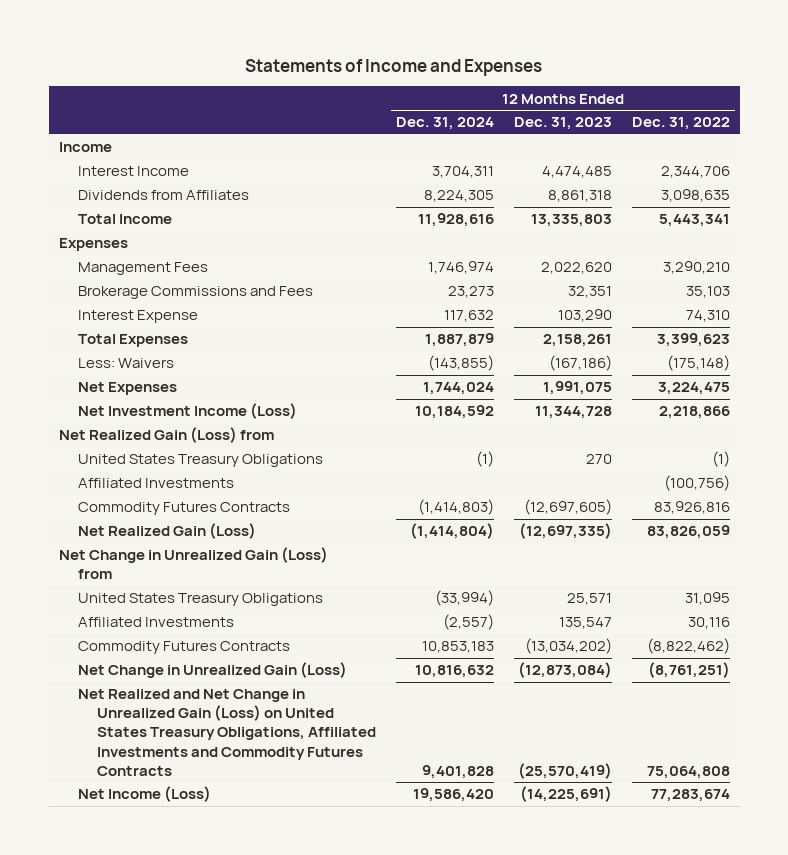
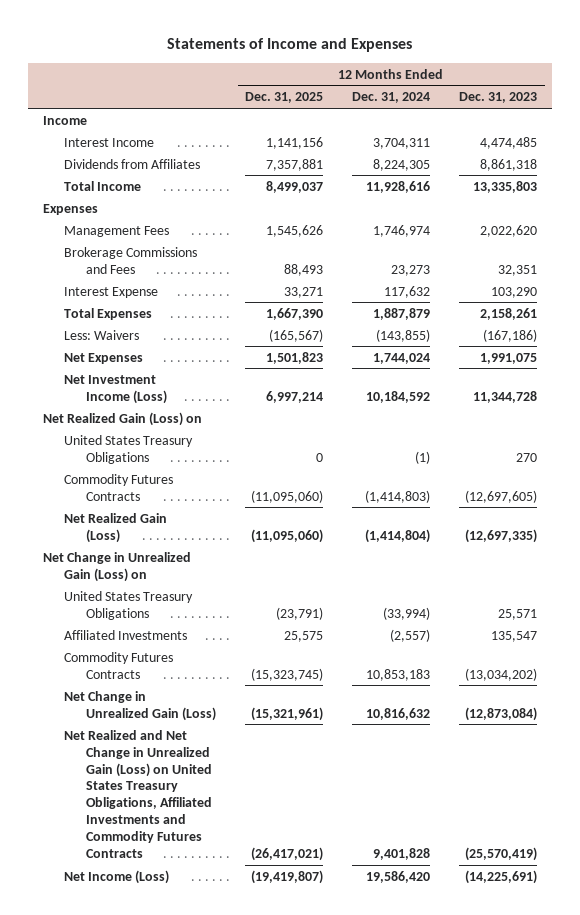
[631,117,730,131] Dec. 31, 2022 -> none
none -> [244,92,323,104] Dec. 31, 2025
[58,427,274,444] Net Realized Gain (Loss) from -> [42,411,202,426] Net Realized Gain (Loss) on
[77,478,234,489] Affiliated Investments -> none
[58,547,328,580] Net Change in Unrealized Gain (Loss) from -> [42,551,191,582] Net Change in Unrealized Gain (Loss) on

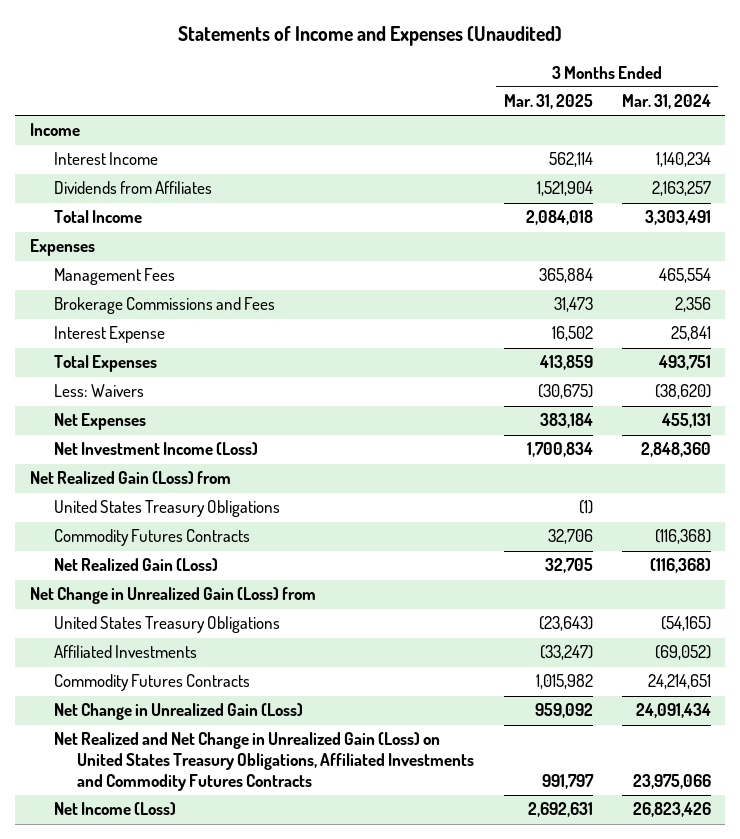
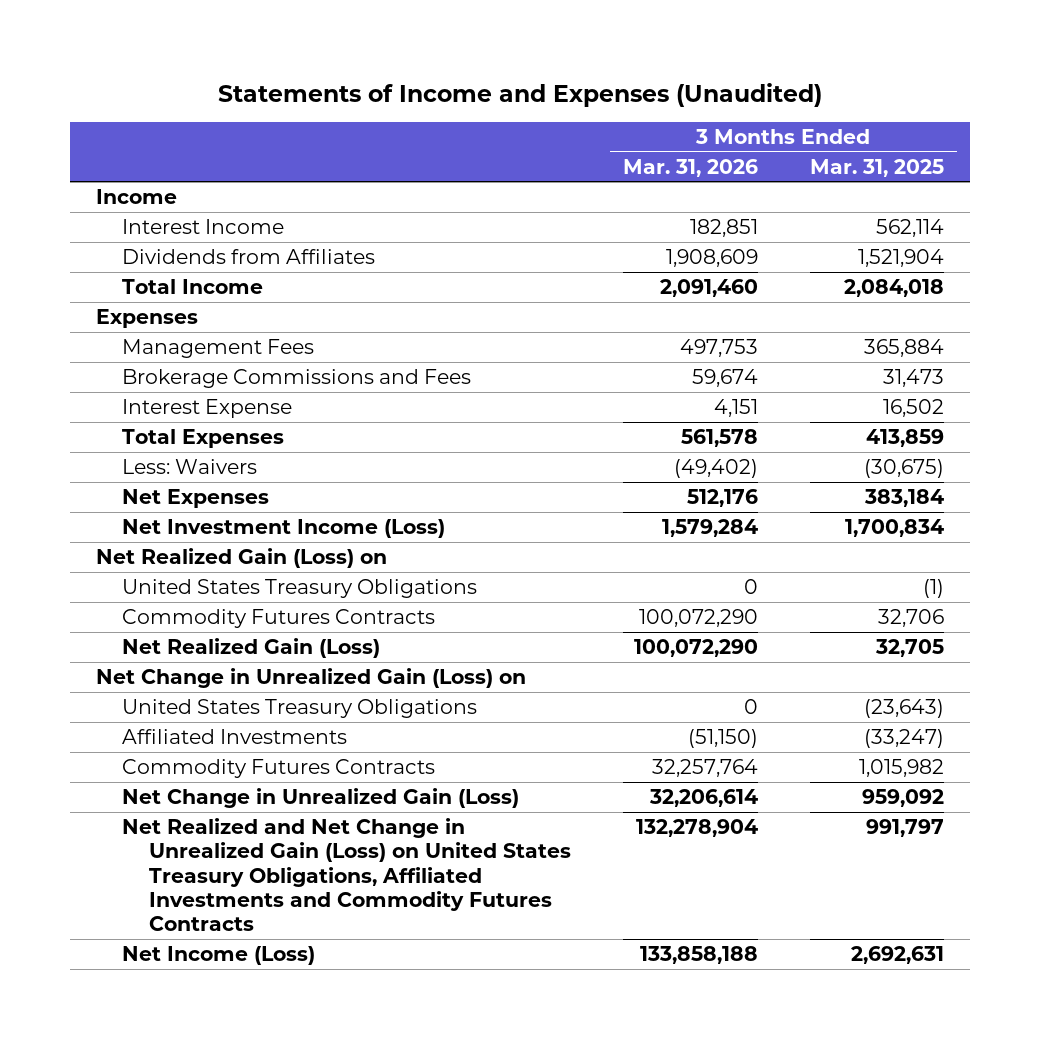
[621,94,711,110] Mar. 31, 2024 -> none
none -> [622,158,758,177] Mar. 31, 2026
[29,471,231,485] Net Realized Gain (Loss) from -> [96,547,388,568] Net Realized Gain (Loss) on
[29,587,316,605] Net Change in Unrealized Gain (Loss) from -> [96,667,527,688] Net Change in Unrealized Gain (Loss) on

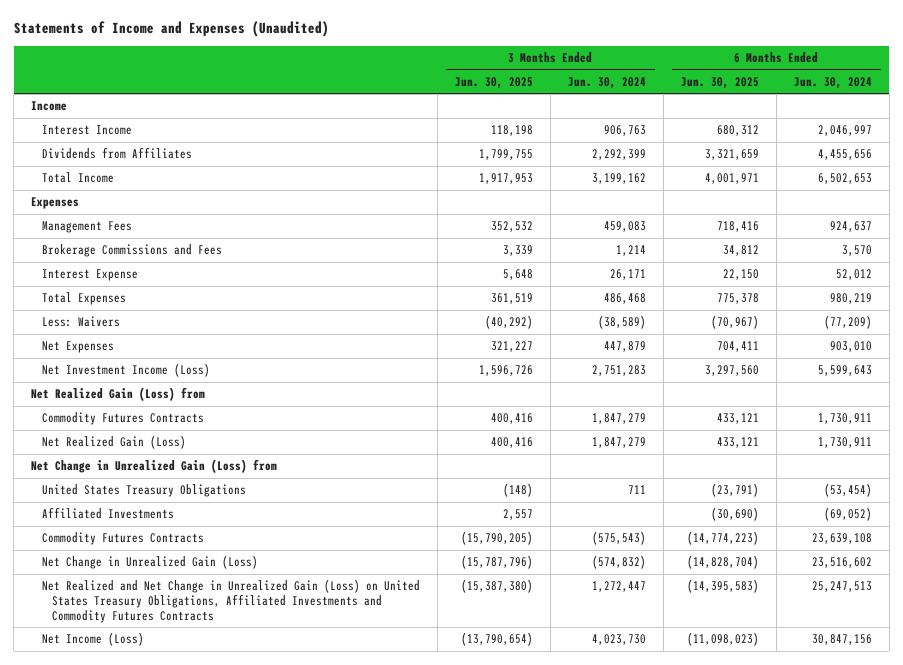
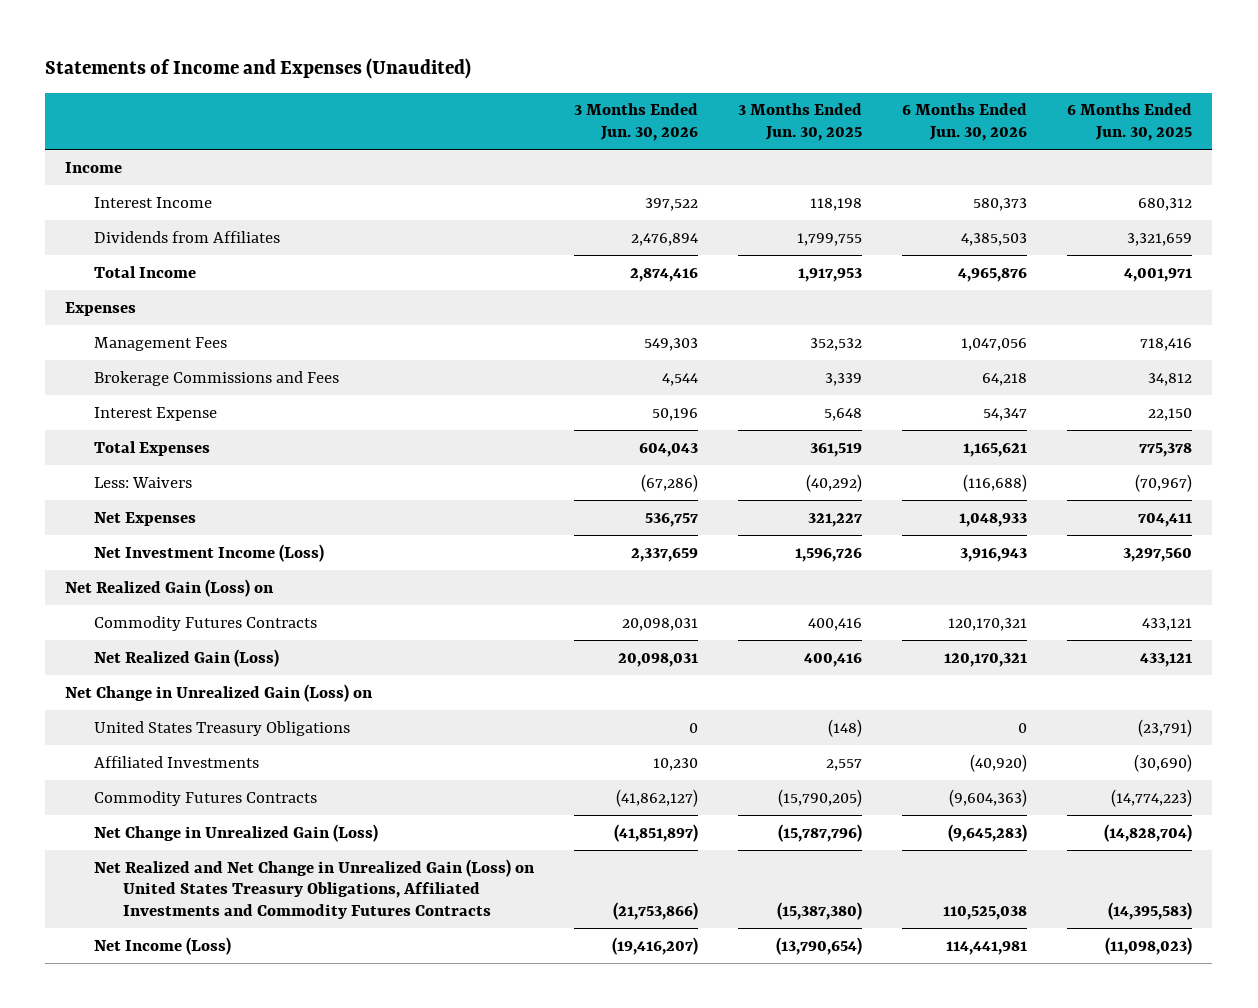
[567,76,646,89] Jun. 30, 2024 -> none
[793,76,872,89] Jun. 30, 2024 -> none
none -> [574,103,699,141] 3 Months Ended Jun. 30, 2026
none -> [902,103,1028,141] 6 Months Ended Jun. 30, 2026
[31,387,206,402] Net Realized Gain (Loss) from -> [65,578,275,597] Net Realized Gain (Loss) on
[31,459,278,474] Net Change in Unrealized Gain (Loss) from -> [65,683,374,702] Net Change in Unrealized Gain (Loss) on

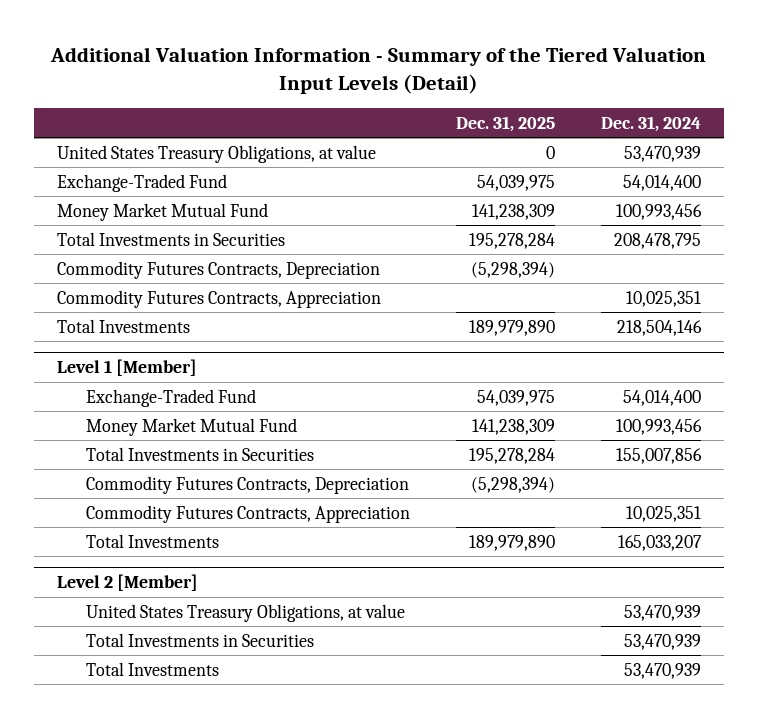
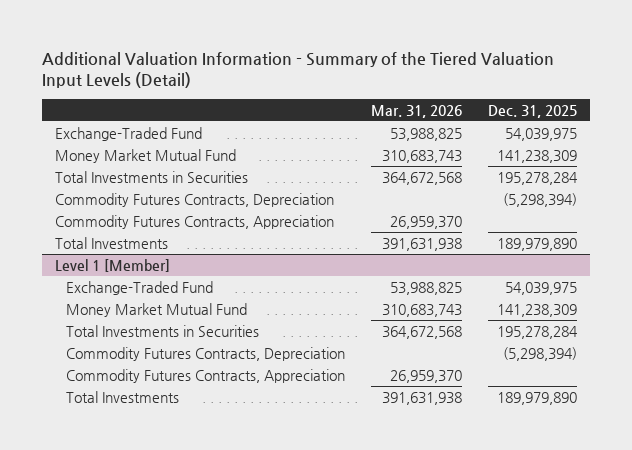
[600,116,701,133] Dec. 31, 2024 -> none
none -> [371,104,463,118] Mar. 31, 2026
[56,144,376,163] United States Treasury Obligations, at value -> none
[56,574,198,592] Level 2 [Member] -> none
[85,603,405,622] United States Treasury Obligations, at value -> none
[85,632,314,647] Total Investments in Securities -> none
[85,661,219,676] Total Investments -> none

